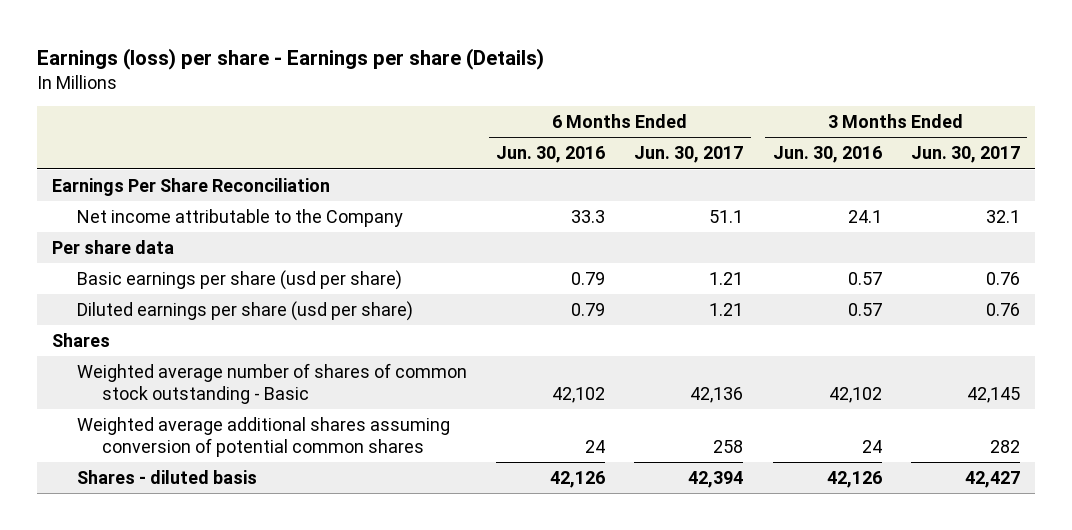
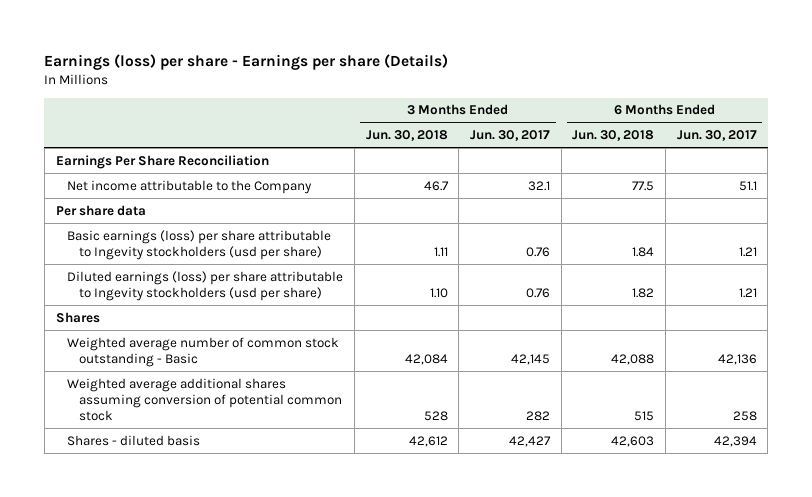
[495,146,605,164] Jun. 30, 2016 -> none
[772,146,882,164] Jun. 30, 2016 -> none
none -> [365,130,448,142] Jun. 30, 2018
none -> [572,130,655,142] Jun. 30, 2018
[76,269,402,290] Basic earnings per share (usd per share) -> [67,229,332,260] Basic earnings (loss) per share attributable to Ingevity stockholders (usd per share)
[76,300,413,321] Diluted earnings per share (usd per share) -> [67,270,344,301] Diluted earnings (loss) per share attributable to Ingevity stockholders (usd per share)
[76,362,467,404] Weighted average number of shares of common stock outstanding - Basic -> [67,336,340,367] Weighted average number of common stock outstanding - Basic
[76,416,450,457] Weighted average additional shares assuming conversion of potential common shares -> [67,377,342,421] Weighted average additional shares assuming conversion of potential common stock

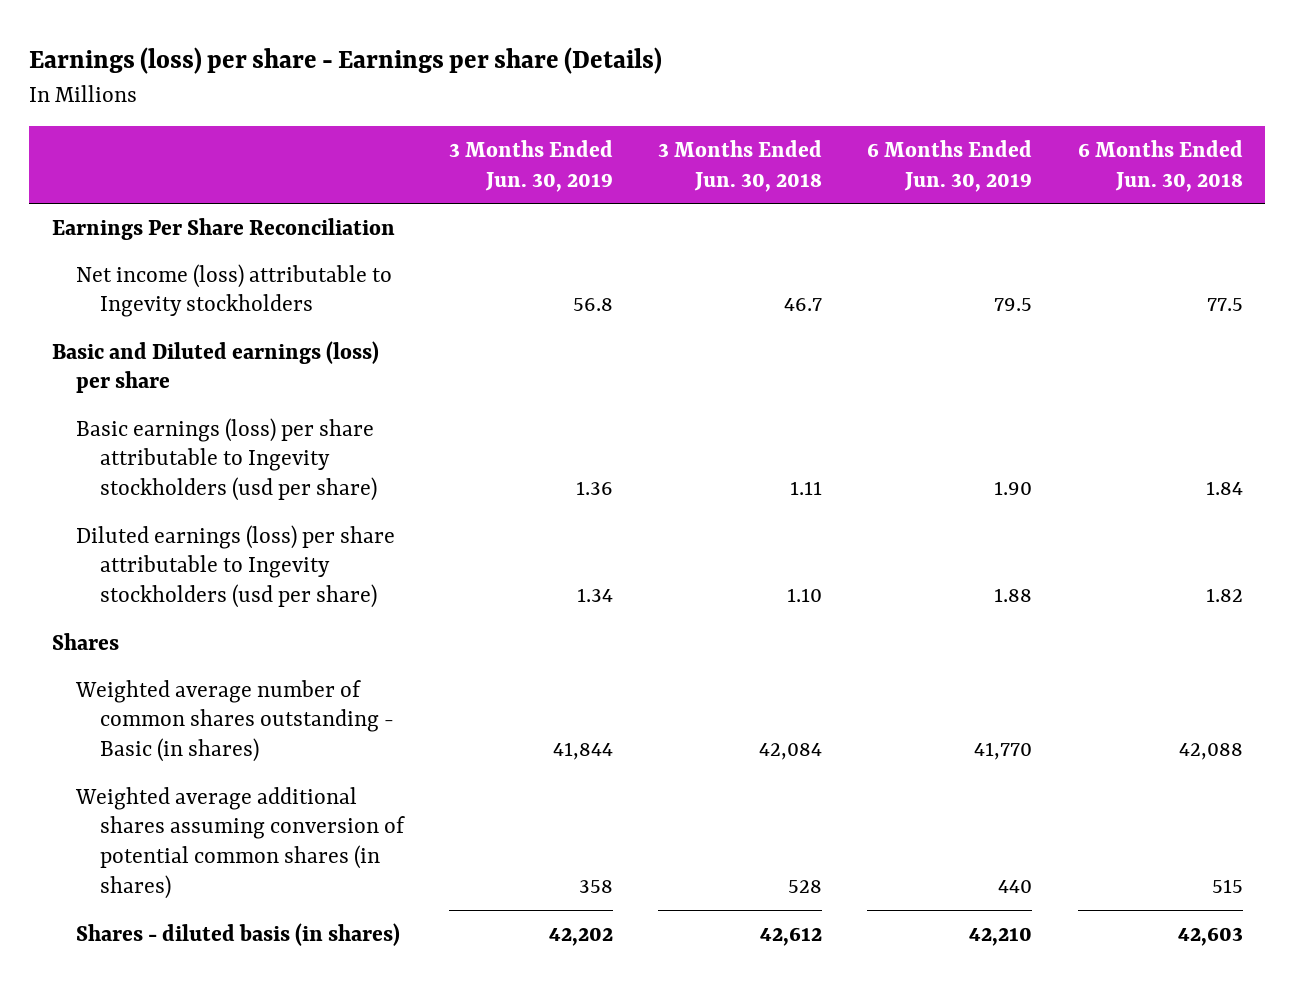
[469,130,550,142] Jun. 30, 2017 -> none
[676,130,757,142] Jun. 30, 2017 -> none
none -> [448,140,613,192] 3 Months Ended Jun. 30, 2019
none -> [867,140,1033,192] 6 Months Ended Jun. 30, 2019
[67,179,313,194] Net income attributable to the Company -> [75,263,392,318] Net income (loss) attributable to Ingevity stockholders
[55,204,146,216] Per share data -> [52,340,380,394] Basic and Diluted earnings (loss) per share
[67,336,340,367] Weighted average number of common stock outstanding - Basic -> [74,679,394,763] Weighted average number of common shares outstanding - Basic (in shares)
[67,377,342,421] Weighted average additional shares assuming conversion of potential common stock -> [74,786,405,900] Weighted average additional shares assuming conversion of potential common shares (in shares)
[67,434,201,446] Shares - diluted basis -> [75,922,400,946] Shares - diluted basis (in shares)

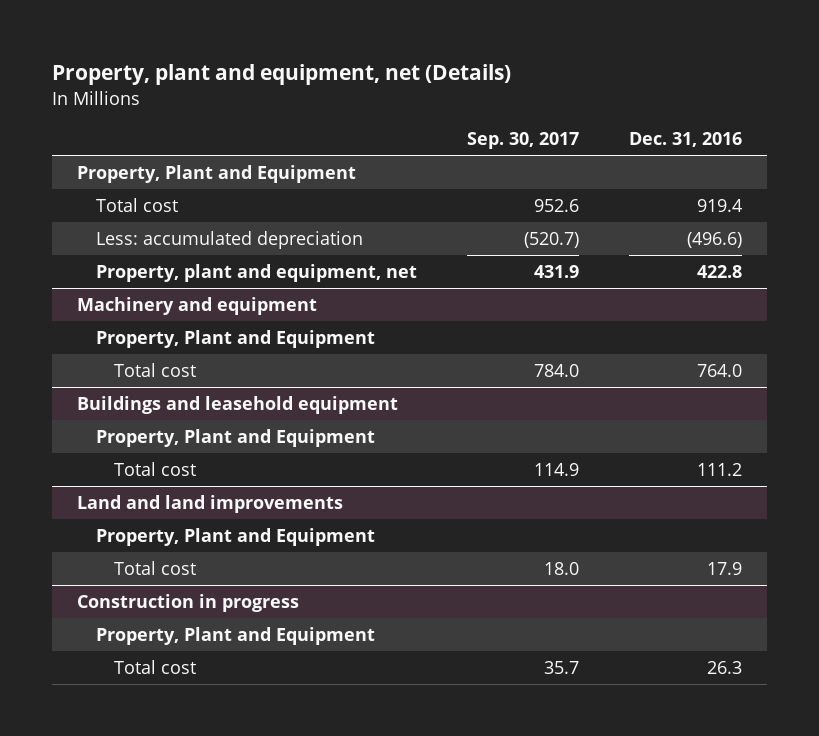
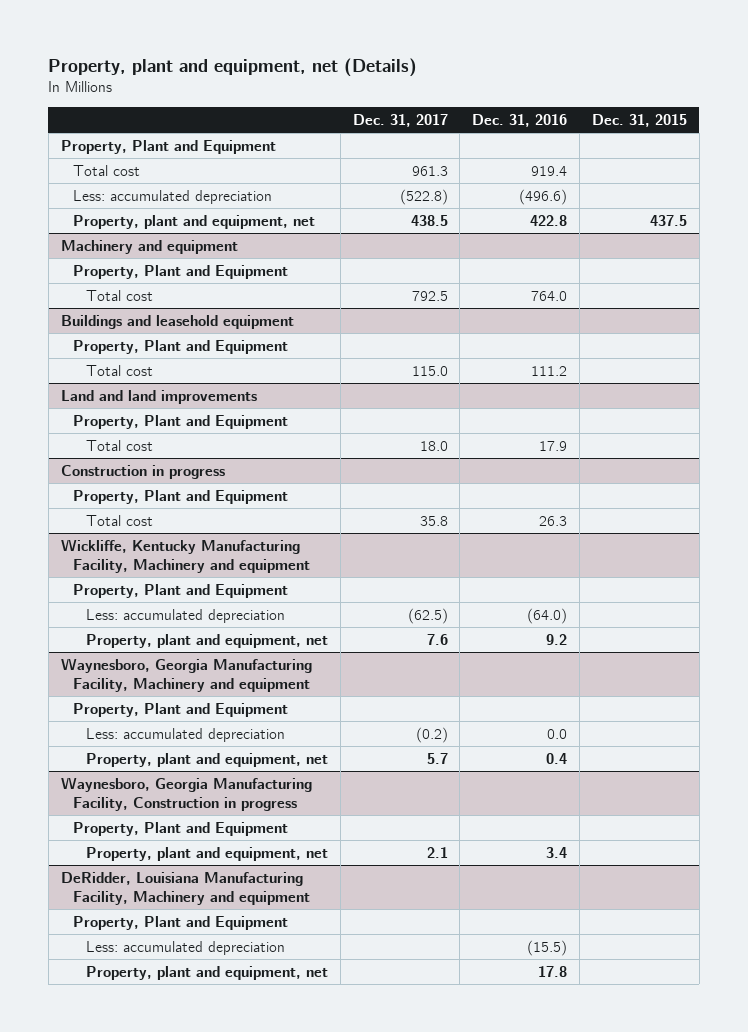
[466,132,579,150] Sep. 30, 2017 -> none
none -> [352,113,448,127] Dec. 31, 2017
none -> [592,113,688,127] Dec. 31, 2015
none -> [60,538,311,573] Wickliffe, Kentucky Manufacturing Facility, Machinery and equipment
none -> [73,583,289,598] Property, Plant and Equipment
none -> [85,608,285,623] Less: accumulated depreciation
none -> [85,633,328,648] Property, plant and equipment, net
none -> [60,657,312,692] Waynesboro, Georgia Manufacturing Facility, Machinery and equipment
none -> [73,702,289,717] Property, Plant and Equipment
none -> [85,727,285,742] Less: accumulated depreciation
none -> [85,752,328,767] Property, plant and equipment, net
none -> [60,776,312,811] Waynesboro, Georgia Manufacturing Facility, Construction in progress
none -> [73,821,289,836] Property, Plant and Equipment
none -> [85,846,328,861] Property, plant and equipment, net
none -> [60,871,311,905] DeRidder, Louisiana Manufacturing Facility, Machinery and equipment
none -> [73,915,289,930] Property, Plant and Equipment
none -> [85,940,285,955] Less: accumulated depreciation
none -> [85,965,328,980] Property, plant and equipment, net

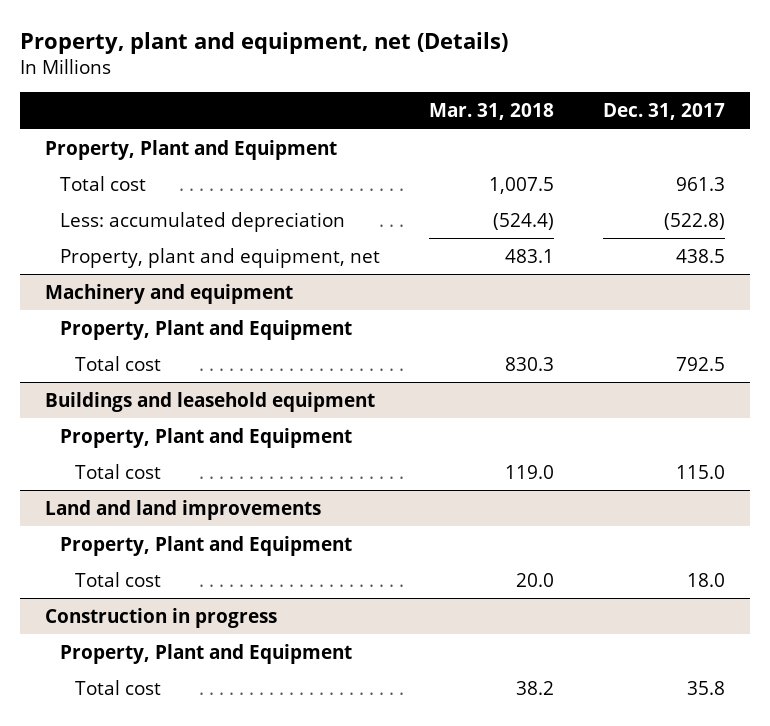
[472,113,568,127] Dec. 31, 2016 -> none
[592,113,688,127] Dec. 31, 2015 -> none
none -> [429,103,555,121] Mar. 31, 2018
[60,538,311,573] Wickliffe, Kentucky Manufacturing Facility, Machinery and equipment -> none
[73,583,289,598] Property, Plant and Equipment -> none
[85,608,285,623] Less: accumulated depreciation -> none
[85,633,328,648] Property, plant and equipment, net -> none
[60,657,312,692] Waynesboro, Georgia Manufacturing Facility, Machinery and equipment -> none
[73,702,289,717] Property, Plant and Equipment -> none
[85,727,285,742] Less: accumulated depreciation -> none
[85,752,328,767] Property, plant and equipment, net -> none
[60,776,312,811] Waynesboro, Georgia Manufacturing Facility, Construction in progress -> none
[73,821,289,836] Property, Plant and Equipment -> none
[85,846,328,861] Property, plant and equipment, net -> none
[60,871,311,905] DeRidder, Louisiana Manufacturing Facility, Machinery and equipment -> none
[73,915,289,930] Property, Plant and Equipment -> none
[85,940,285,955] Less: accumulated depreciation -> none
[85,965,328,980] Property, plant and equipment, net -> none

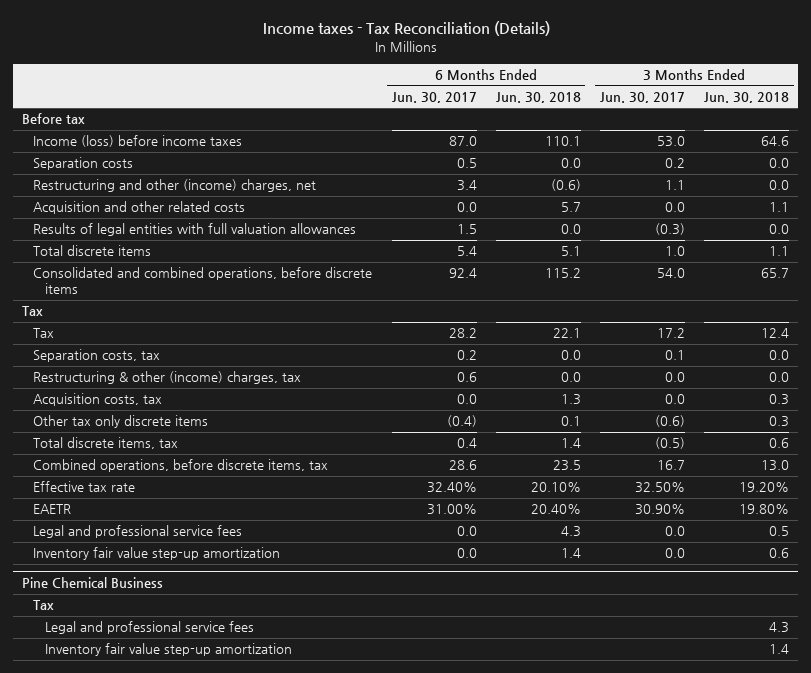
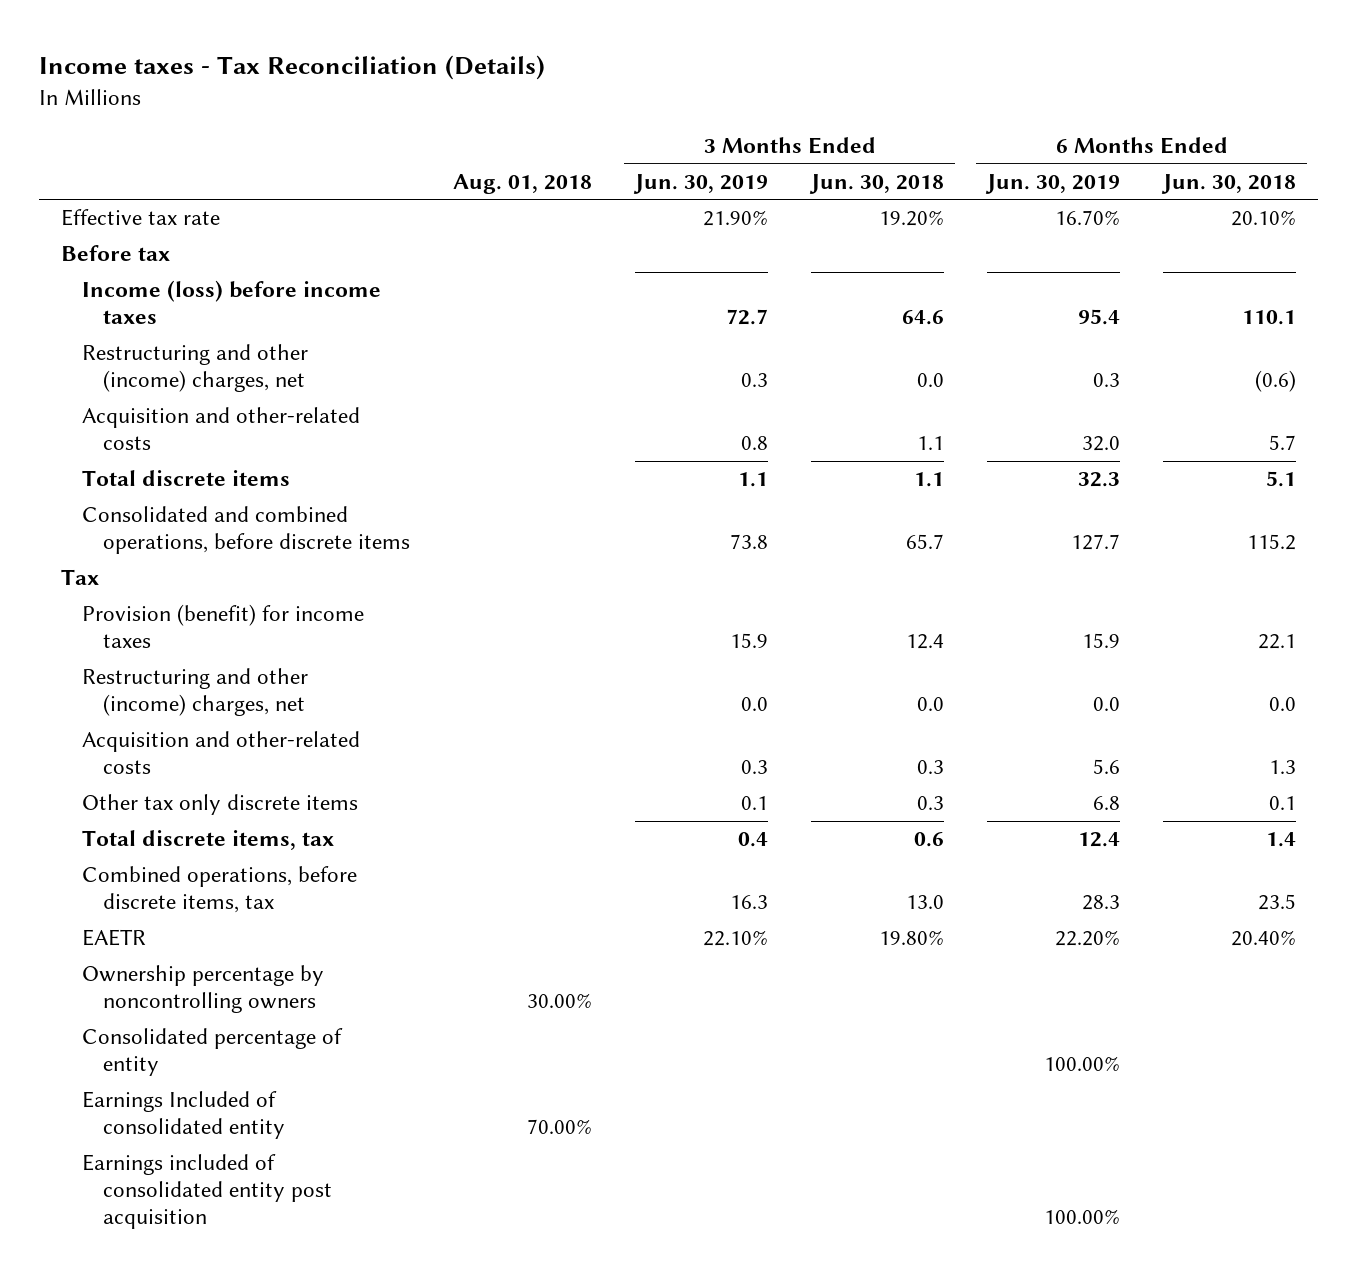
[391,92,477,104] Jun. 30, 2017 -> none
[599,92,685,104] Jun. 30, 2017 -> none
none -> [452,173,592,194] Aug. 01, 2018
none -> [632,173,768,194] Jun. 30, 2019
none -> [985,173,1121,194] Jun. 30, 2019
[33,481,136,493] Effective tax rate -> [60,209,220,227] Effective tax rate
[33,157,134,171] Separation costs -> none
[33,223,357,237] Results of legal entities with full valuation allowances -> none
[33,201,246,215] Acquisition and other related costs -> [81,407,360,451] Acquisition and other-related costs
[33,349,161,363] Separation costs, tax -> none
[33,328,55,339] Tax -> [81,604,364,649] Provision (benefit) for income taxes
[33,371,302,385] Restructuring & other (income) charges, tax -> [81,668,308,717] Restructuring and other (income) charges, net
[33,393,163,407] Acquisition costs, tax -> [81,731,360,775] Acquisition and other-related costs
[33,525,243,539] Legal and professional service fees -> none
[33,547,281,561] Inventory fair value step-up amortization -> none
[22,577,164,589] Pine Chemical Business -> none
[33,600,55,611] Tax -> none
[44,621,254,635] Legal and professional service fees -> none
[44,643,292,657] Inventory fair value step-up amortization -> none
none -> [81,965,324,1014] Ownership percentage by noncontrolling owners
none -> [81,1028,343,1077] Consolidated percentage of entity
none -> [81,1091,285,1140] Earnings Included of consolidated entity
none -> [81,1154,332,1230] Earnings included of consolidated entity post acquisition

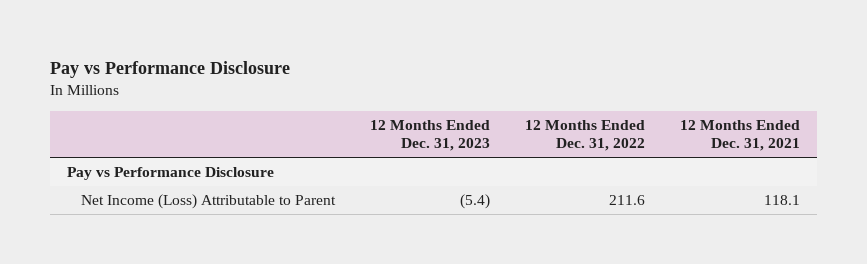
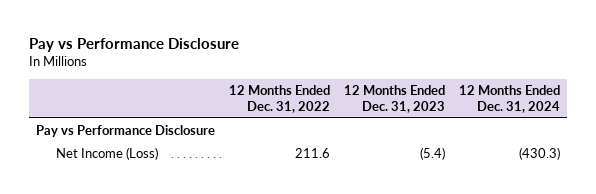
[679,119,800,152] 12 Months Ended Dec. 31, 2021 -> none
none -> [459,84,561,113] 12 Months Ended Dec. 31, 2024
[81,193,337,209] Net Income (Loss) Attributable to Parent -> [55,146,158,160] Net Income (Loss)

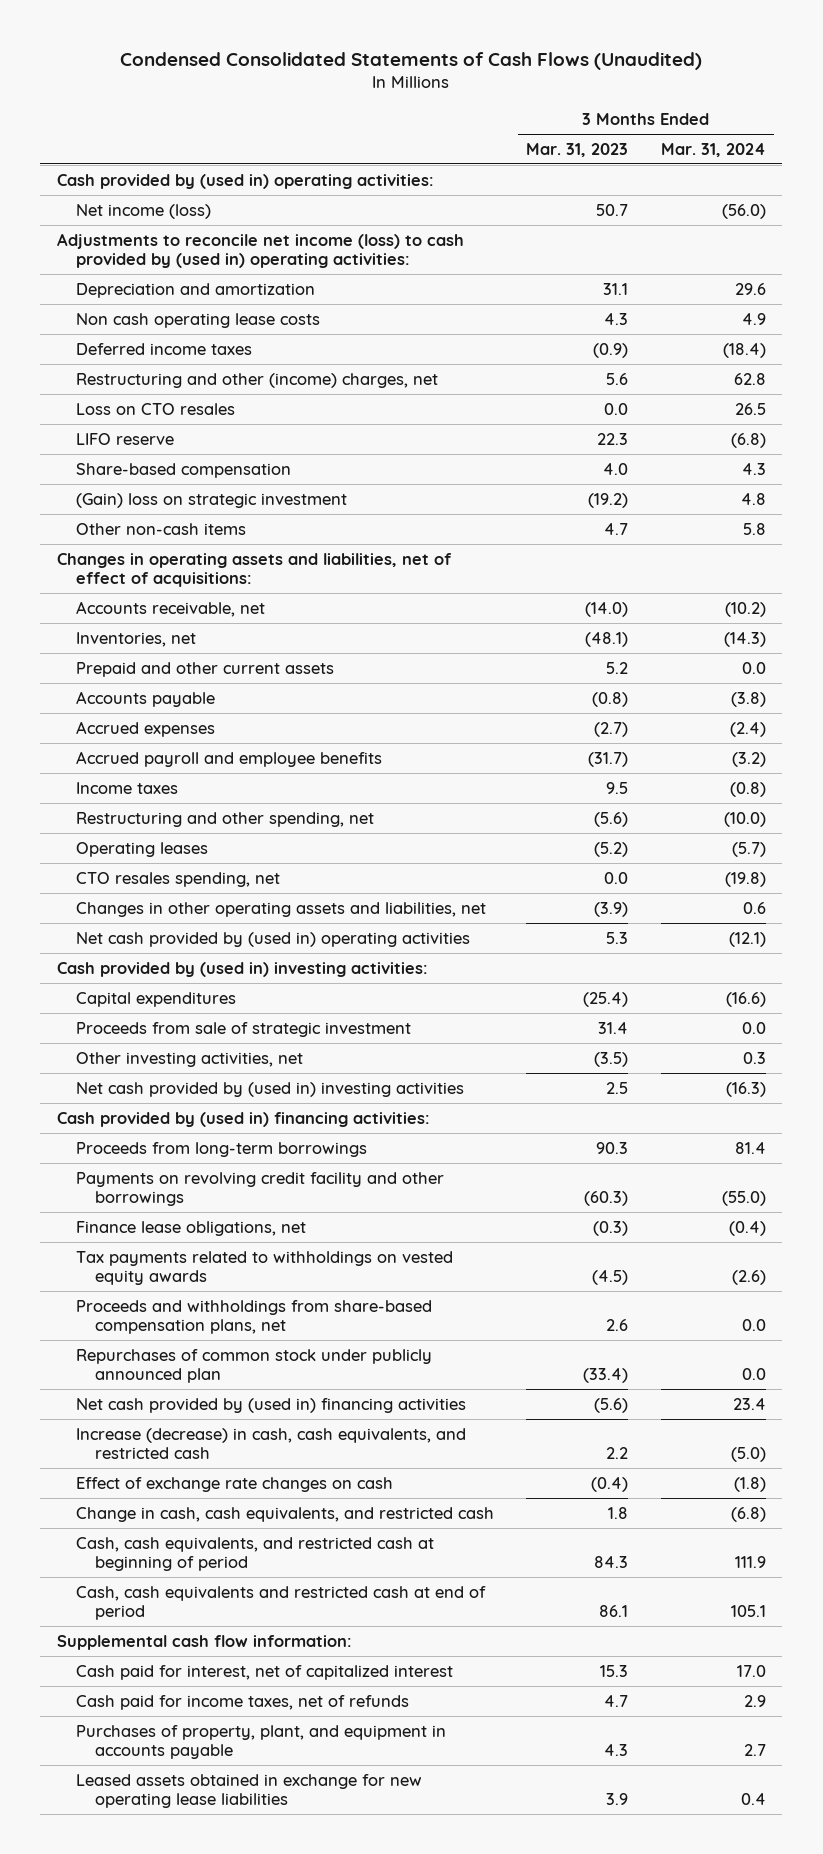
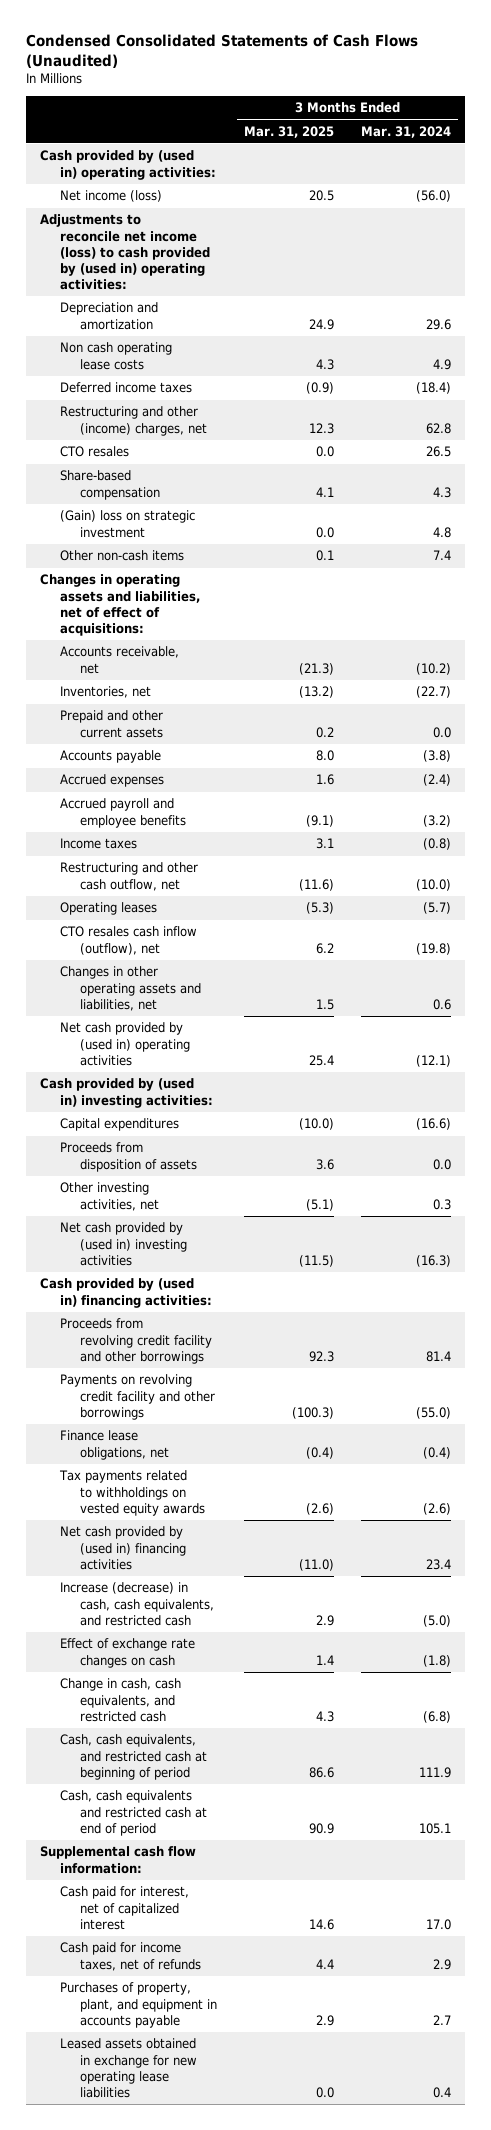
[526,142,629,157] Mar. 31, 2023 -> none
none -> [244,125,335,138] Mar. 31, 2025
[75,432,174,445] LIFO reserve -> none
[75,402,235,415] Loss on CTO resales -> [59,446,129,458] CTO resales
[743,522,767,535] 5.8 -> [433,550,452,561] 7.4
[724,631,767,647] (14.3) -> [416,686,452,699] (22.7)
[75,811,374,827] Restructuring and other spending, net -> [59,862,198,891] Restructuring and other cash outflow, net
[75,871,280,887] CTO resales spending, net -> [59,926,197,955] CTO resales cash inflow (outflow), net
[75,1021,411,1037] Proceeds from sale of strategic investment -> none
none -> [59,1142,197,1172] Proceeds from disposition of assets
[75,1141,367,1157] Proceeds from long-term borrowings -> [59,1318,212,1364] Proceeds from revolving credit facility and other borrowings
[75,1299,432,1334] Proceeds and withholdings from share-based compensation plans, net -> none
[75,1348,432,1383] Repurchases of common stock under publicly announced plan -> none

